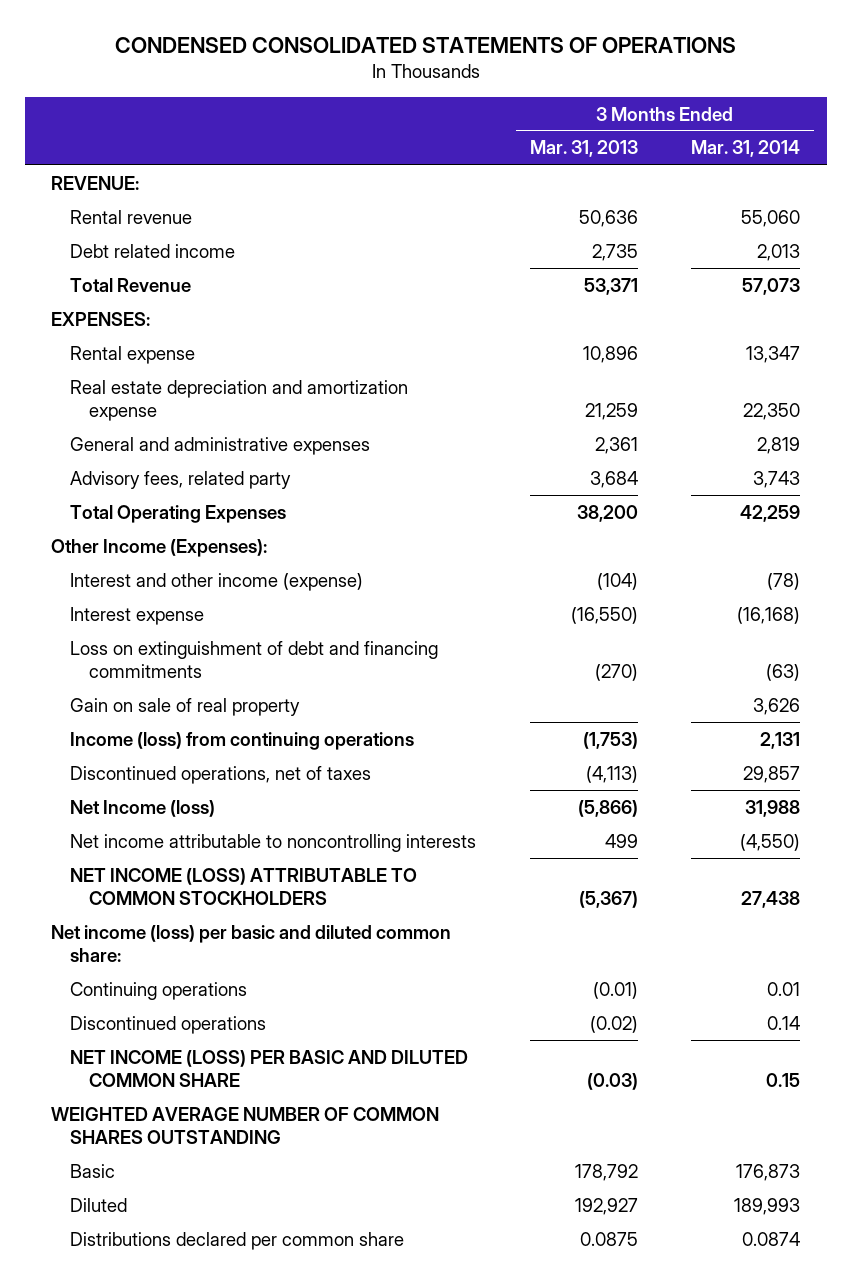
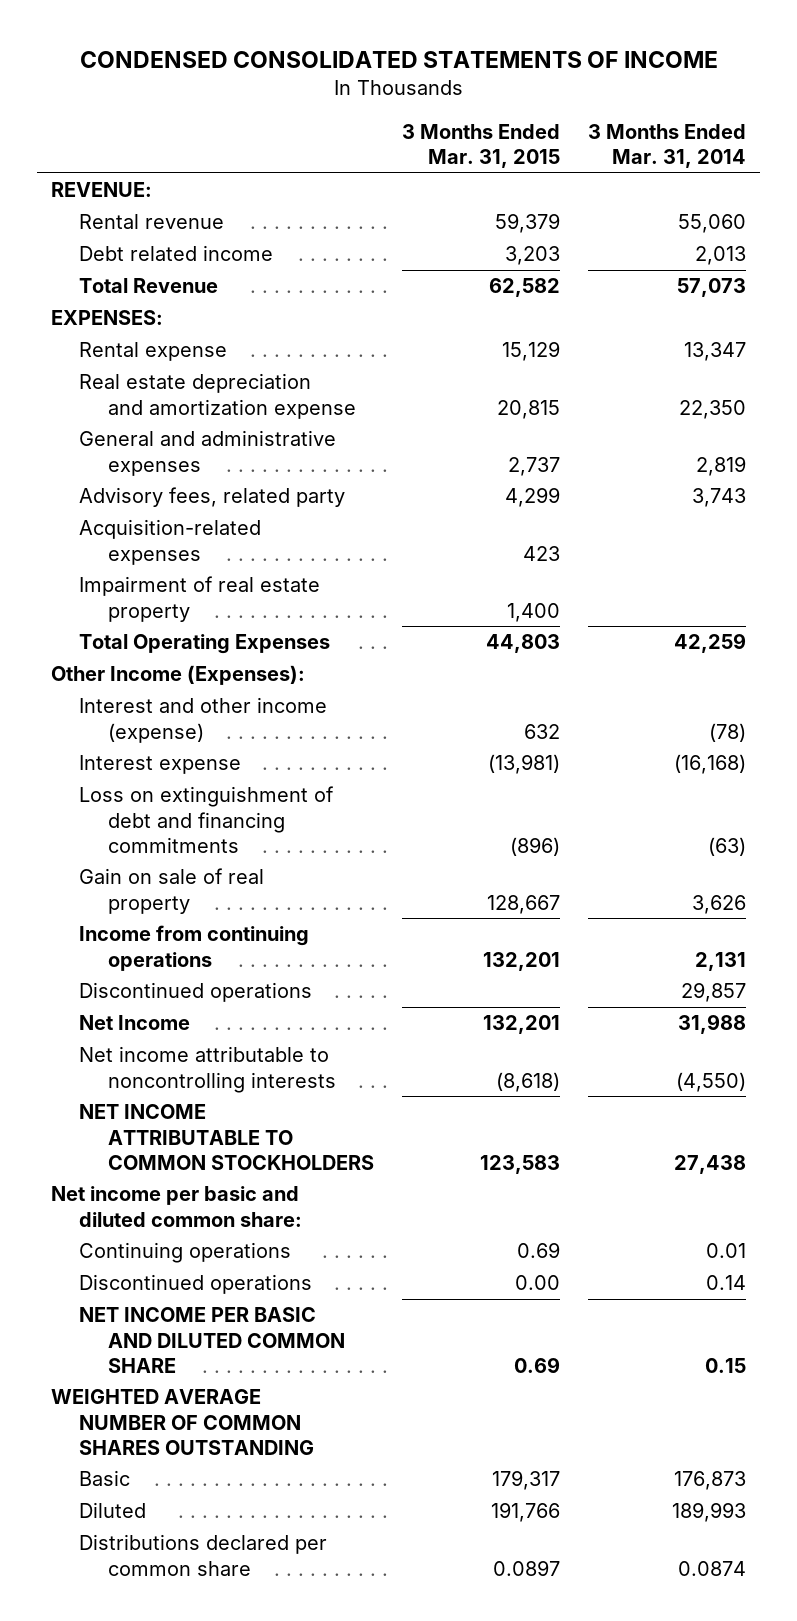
[114,37,736,54] CONDENSED CONSOLIDATED STATEMENTS OF OPERATIONS -> [79,51,718,69] CONDENSED CONSOLIDATED STATEMENTS OF INCOME
[529,140,638,158] Mar. 31, 2013 -> none
none -> [401,123,560,168] 3 Months Ended Mar. 31, 2015
none -> [79,519,262,565] Acquisition-related expenses
none -> [79,576,321,622] Impairment of real estate property
[70,731,415,750] Income (loss) from continuing operations -> [79,925,310,971] Income from continuing operations
[70,765,372,784] Discontinued operations, net of taxes -> [79,982,313,1003] Discontinued operations
[70,799,216,817] Net Income (loss) -> [79,1015,191,1031] Net Income
[70,867,418,905] NET INCOME (LOSS) ATTRIBUTABLE TO COMMON STOCKHOLDERS -> [79,1104,374,1170] NET INCOME ATTRIBUTABLE TO COMMON STOCKHOLDERS
[51,924,452,962] Net income (loss) per basic and diluted common share: -> [51,1186,303,1227] Net income per basic and diluted common share:
[70,1049,469,1087] NET INCOME (LOSS) PER BASIC AND DILUTED COMMON SHARE -> [79,1307,345,1373] NET INCOME PER BASIC AND DILUTED COMMON SHARE

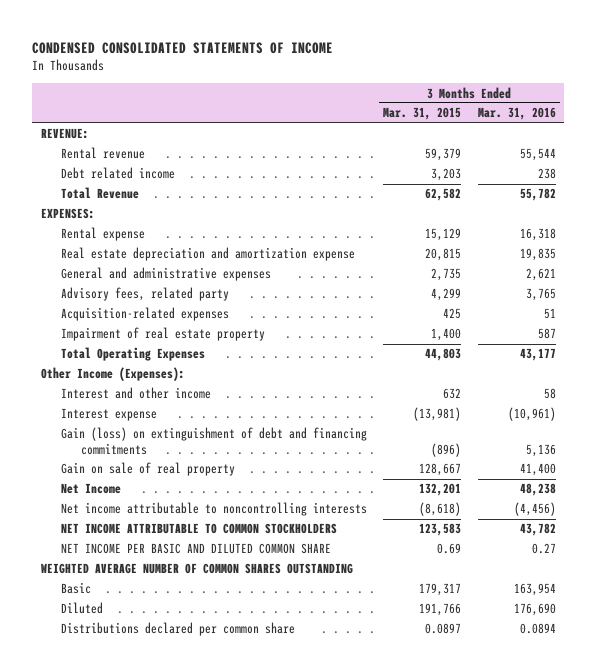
[587,123,746,168] 3 Months Ended Mar. 31, 2014 -> none
none -> [477,107,556,121] Mar. 31, 2016
[507,456,560,476] 2,737 -> [431,268,462,282] 2,735
[522,545,560,561] 423 -> [443,308,462,320] 425
[79,697,328,743] Interest and other income (expense) -> [60,387,211,400] Interest and other income
[79,786,335,853] Loss on extinguishment of debt and financing commitments -> [60,427,367,455] Gain (loss) on extinguishment of debt and financing commitments
[79,925,310,971] Income from continuing operations -> none
[79,982,313,1003] Discontinued operations -> none
[51,1186,303,1227] Net income per basic and diluted common share: -> none
[79,1242,292,1264] Continuing operations -> none
[79,1274,313,1295] Discontinued operations -> none

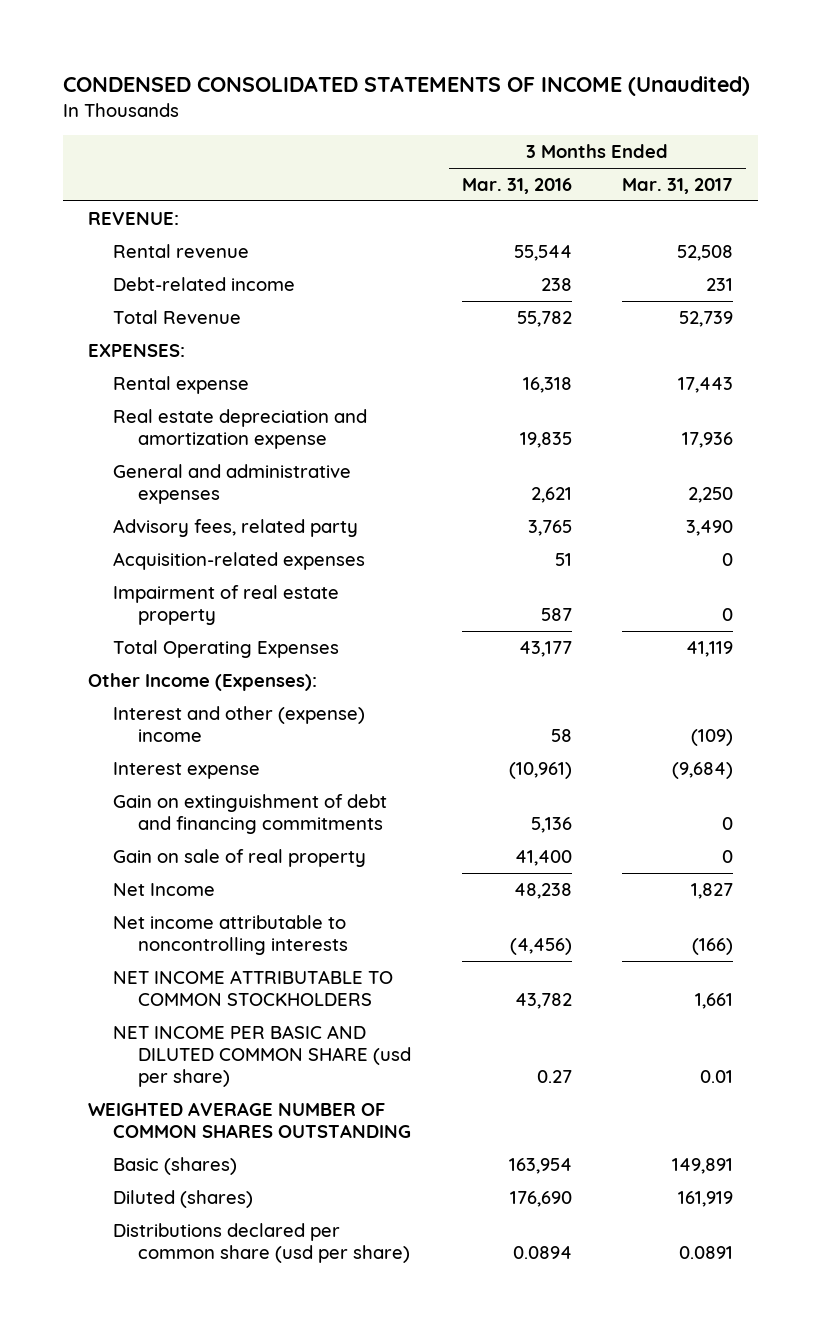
[32,41,334,54] CONDENSED CONSOLIDATED STATEMENTS OF INCOME -> [63,75,751,96] CONDENSED CONSOLIDATED STATEMENTS OF INCOME (Unaudited)
[383,107,462,121] Mar. 31, 2015 -> none
none -> [622,177,734,194] Mar. 31, 2017
[60,167,175,180] Debt related income -> [113,276,296,291] Debt-related income
[60,387,211,400] Interest and other income -> [113,705,366,742] Interest and other (expense) income
[60,427,367,455] Gain (loss) on extinguishment of debt and financing commitments -> [113,793,388,834] Gain on extinguishment of debt and financing commitments
[60,543,331,555] NET INCOME PER BASIC AND DILUTED COMMON SHARE -> [113,1024,411,1087] NET INCOME PER BASIC AND DILUTED COMMON SHARE (usd per share)
[60,582,91,595] Basic -> [113,1156,238,1175] Basic (shares)
[60,602,103,615] Diluted -> [113,1189,254,1208] Diluted (shares)
[60,622,295,637] Distributions declared per common share -> [113,1222,410,1263] Distributions declared per common share (usd per share)

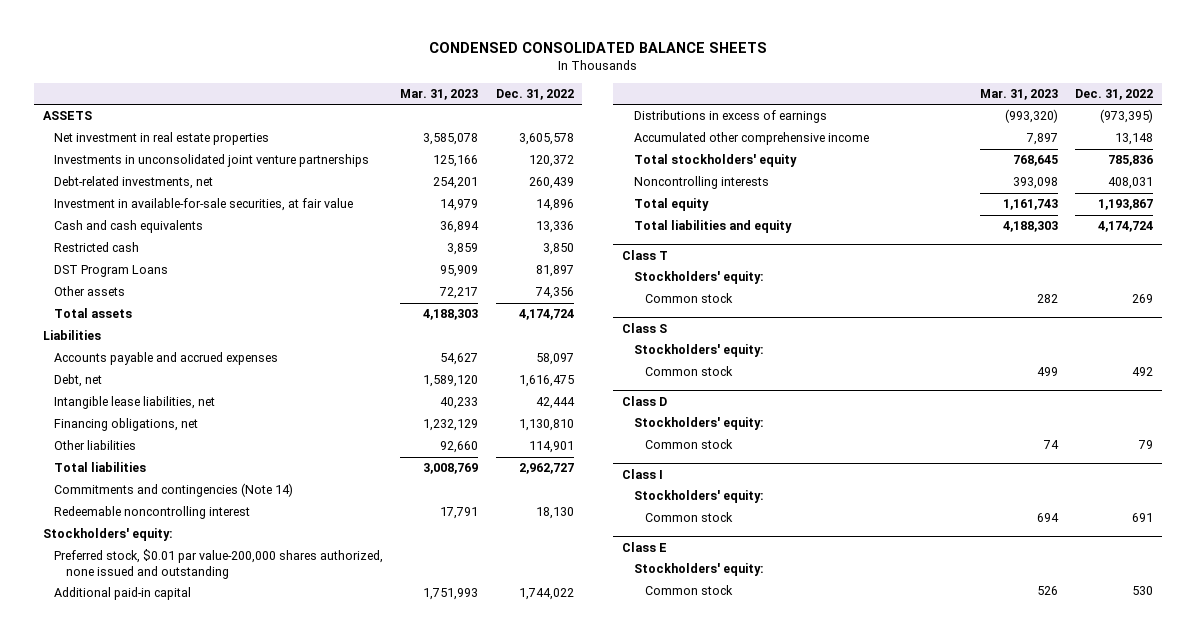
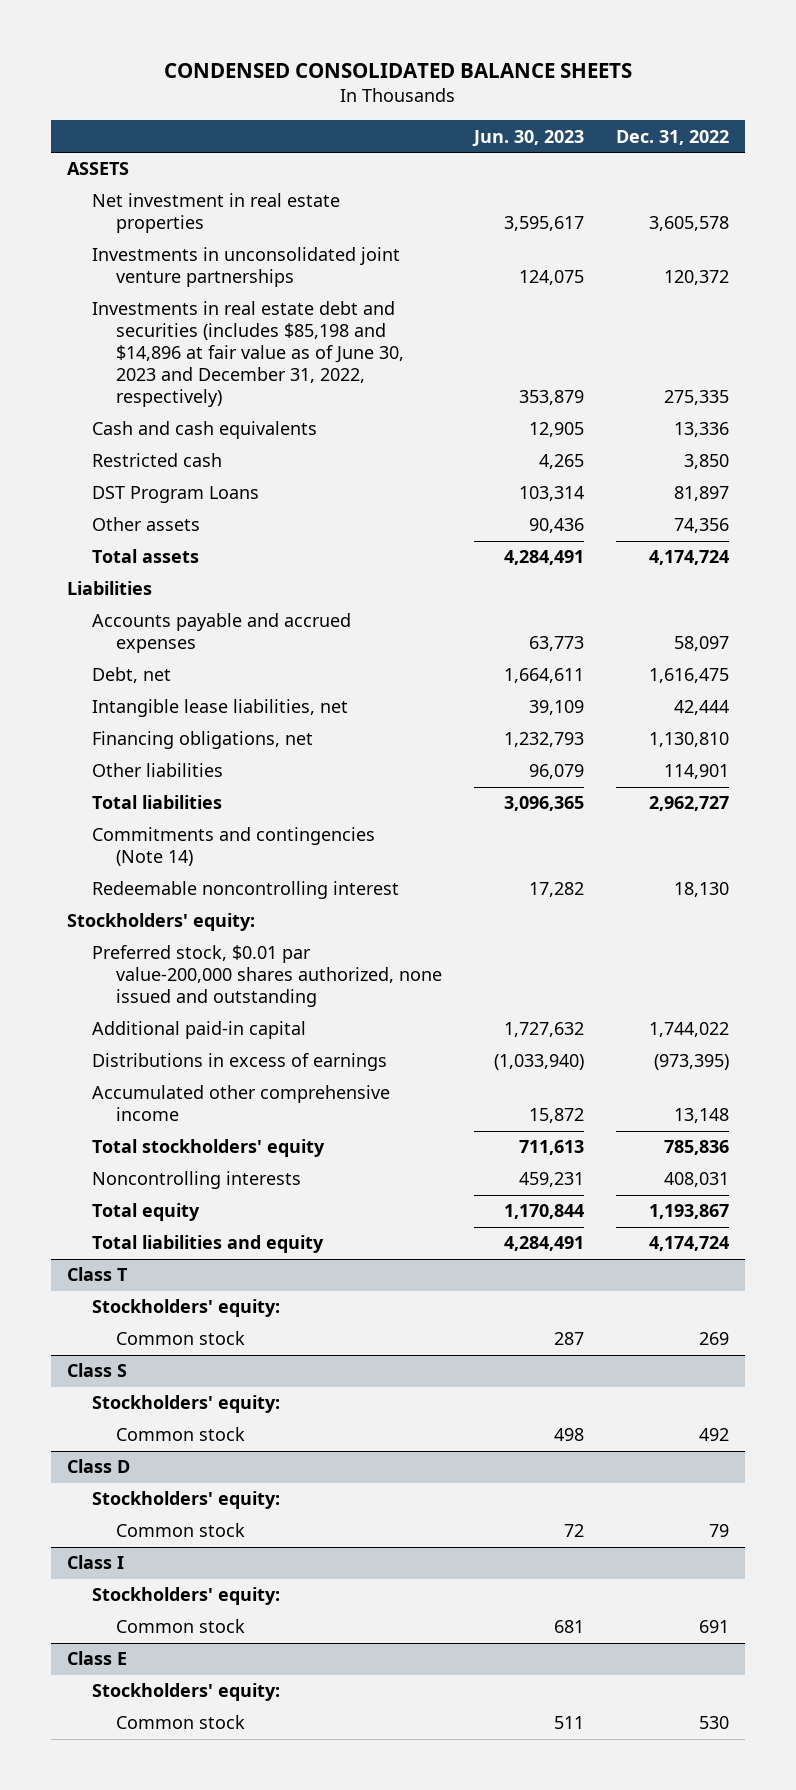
[400,88,479,100] Mar. 31, 2023 -> none
none -> [472,129,585,147] Jun. 30, 2023
[54,176,214,190] Debt-related investments, net -> none
[54,198,354,212] Investment in available-for-sale securities, at fair value -> none
none -> [91,301,405,408] Investments in real estate debt and securities (includes $85,198 and $14,896 at fair value as of June 30, 2023 and December 31, 2022, respectively)

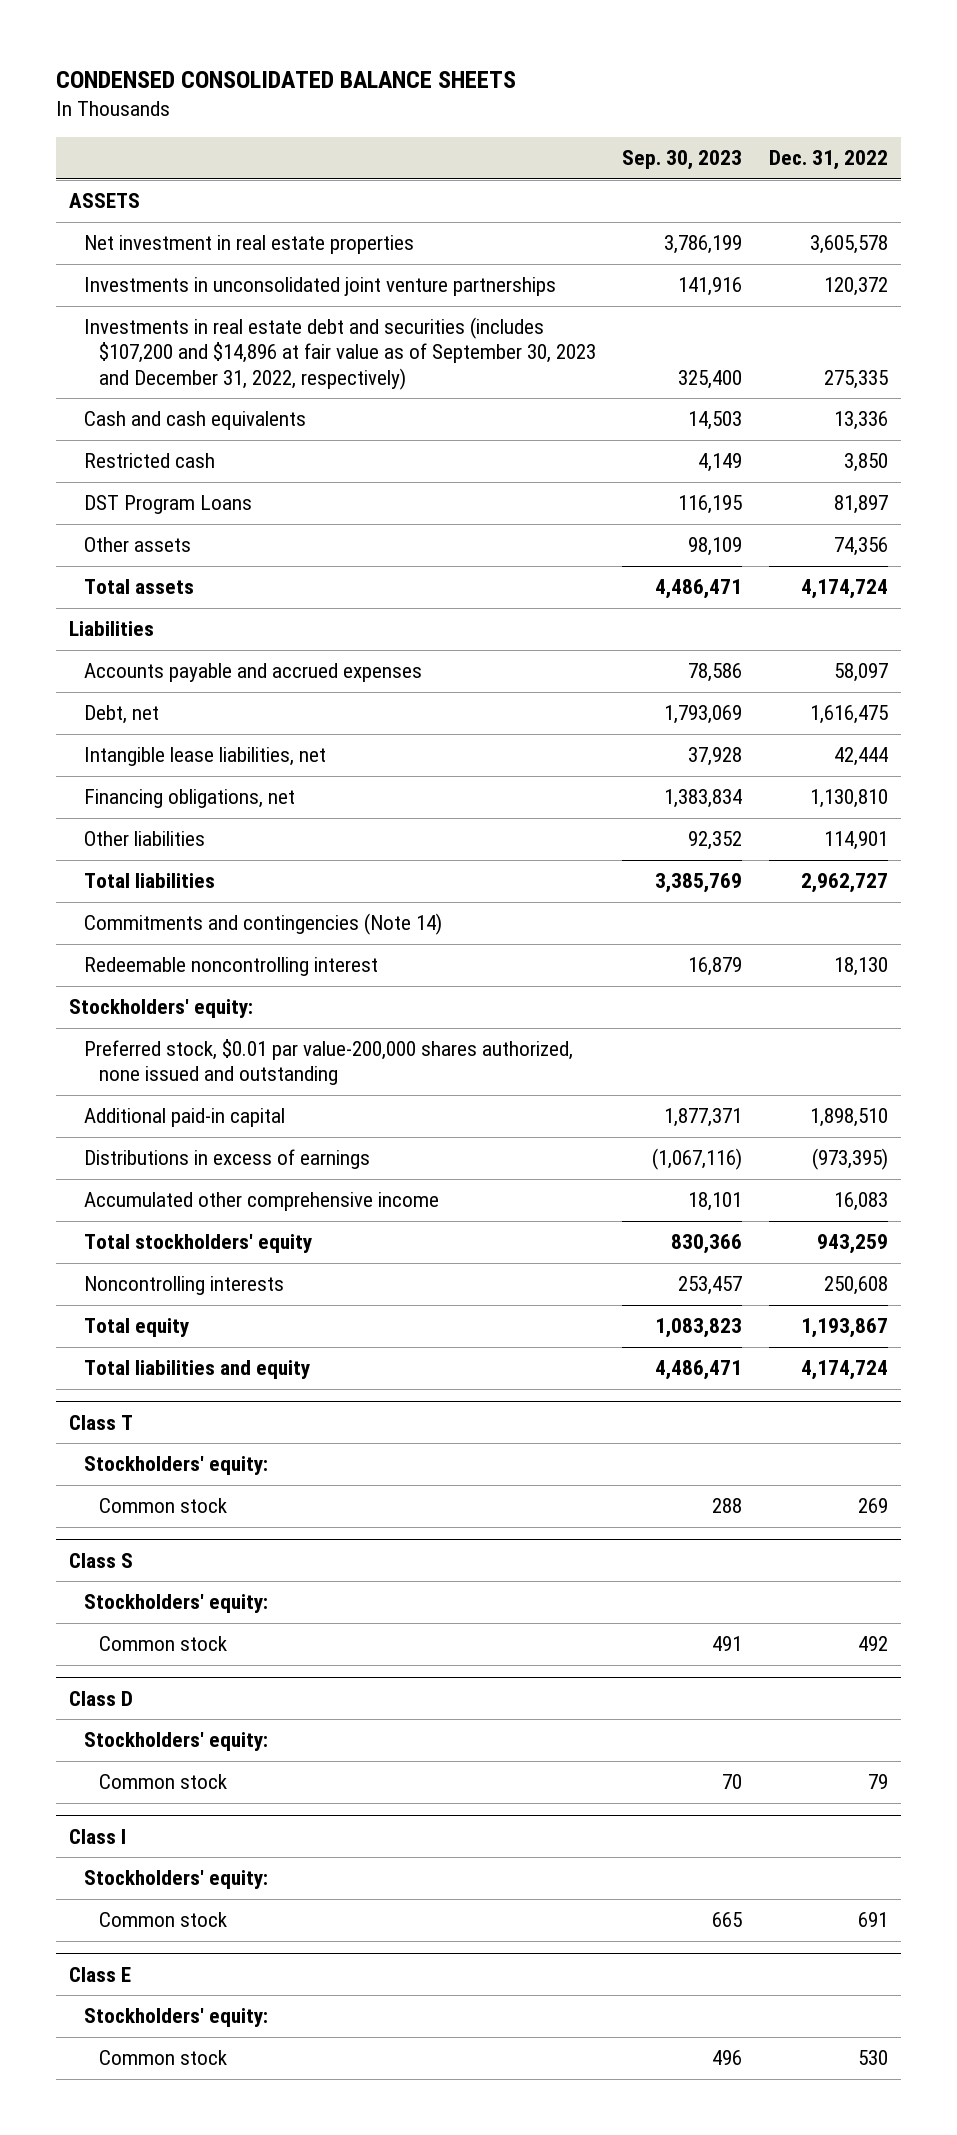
[472,129,585,147] Jun. 30, 2023 -> none
none -> [622,150,743,171] Sep. 30, 2023
[91,301,405,408] Investments in real estate debt and securities (includes $85,198 and $14,896 at fair value as of June 30, 2023 and December 31, 2022, respectively) -> [83,317,596,390] Investments in real estate debt and securities (includes $107,200 and $14,896 at fair value as of September 30, 2023 and December 31, 2022, respectively)
[649,1022,730,1038] 1,744,022 -> [809,1108,888,1128] 1,898,510
[674,1108,730,1124] 13,148 -> [833,1192,888,1212] 16,083
[664,1140,730,1156] 785,836 -> [816,1234,888,1255] 943,259
[664,1172,730,1188] 408,031 -> [823,1276,888,1296] 250,608

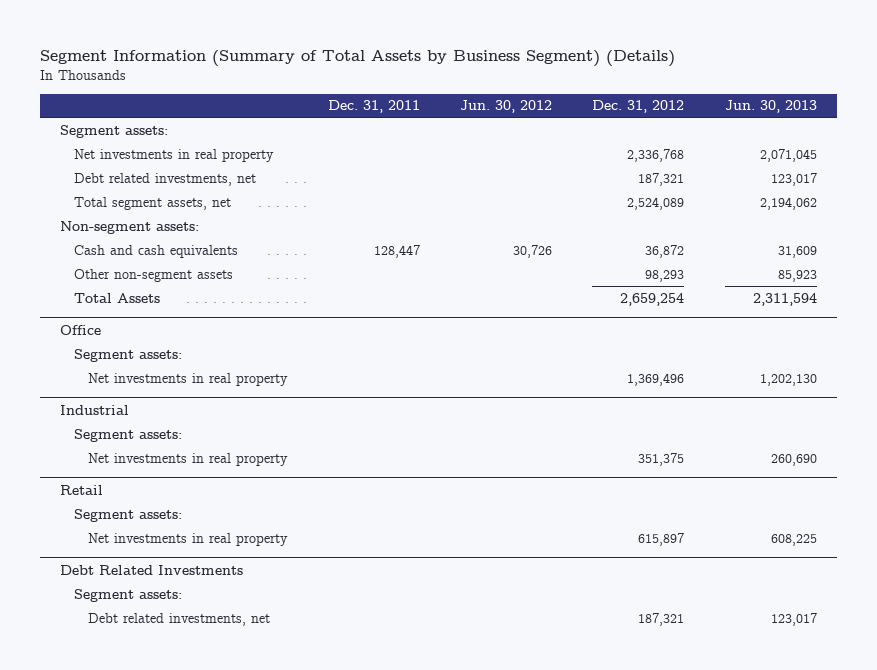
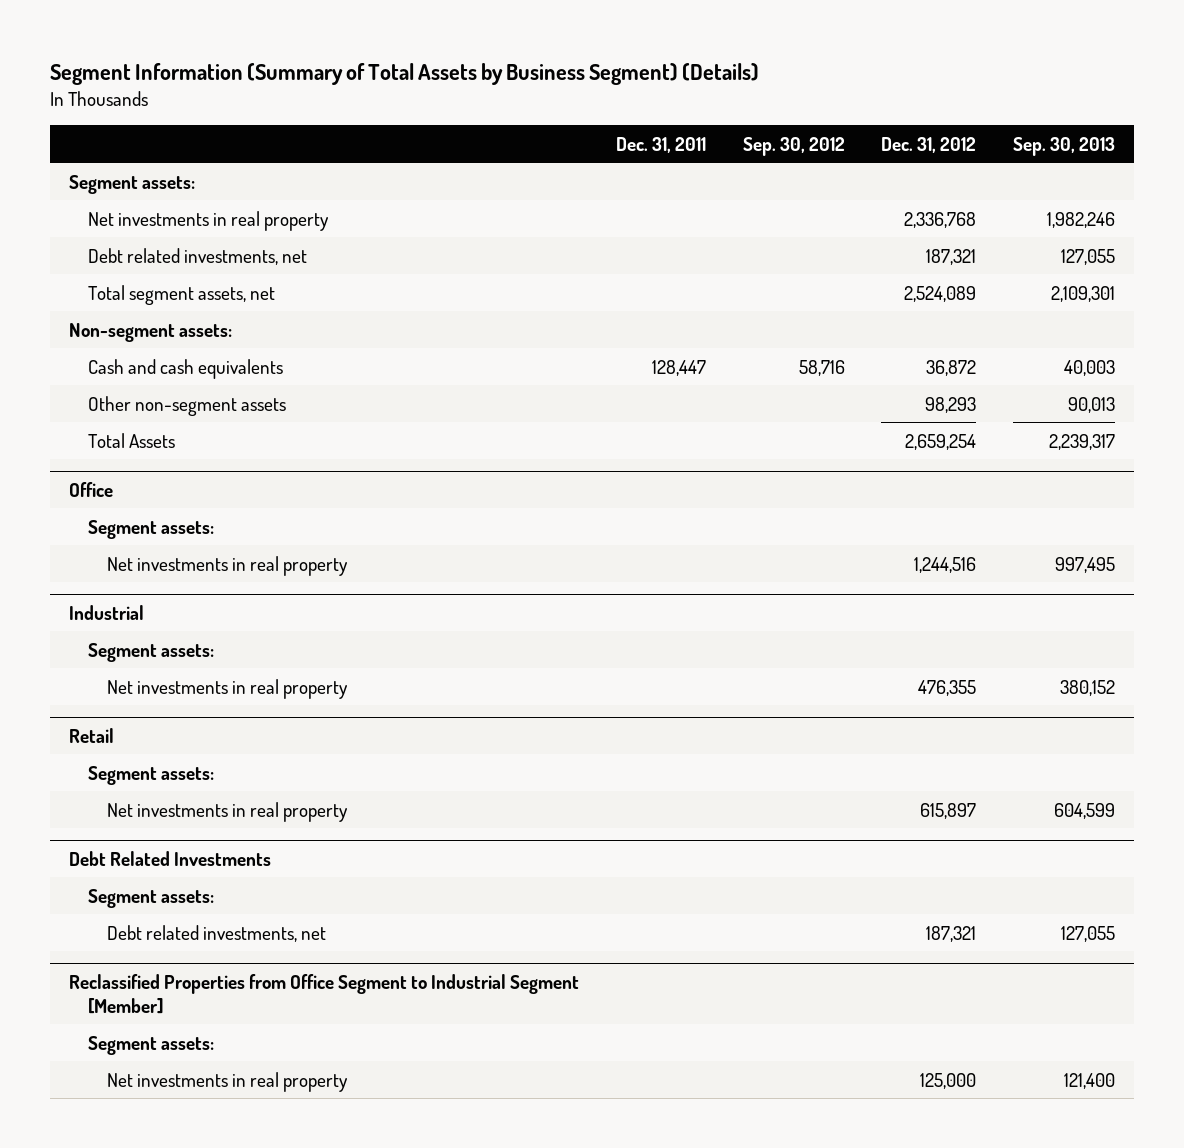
[459,100,552,114] Jun. 30, 2012 -> none
[724,100,817,114] Jun. 30, 2013 -> none
none -> [742,136,845,156] Sep. 30, 2012
none -> [1013,136,1116,156] Sep. 30, 2013
[627,372,685,386] 1,369,496 -> [914,556,977,573] 1,244,516
[638,452,685,466] 351,375 -> [918,679,977,696] 476,355
none -> [68,973,579,1014] Reclassified Properties from Office Segment to Industrial Segment [Member]
none -> [87,1035,214,1055] Segment assets:
none -> [106,1071,348,1092] Net investments in real property

